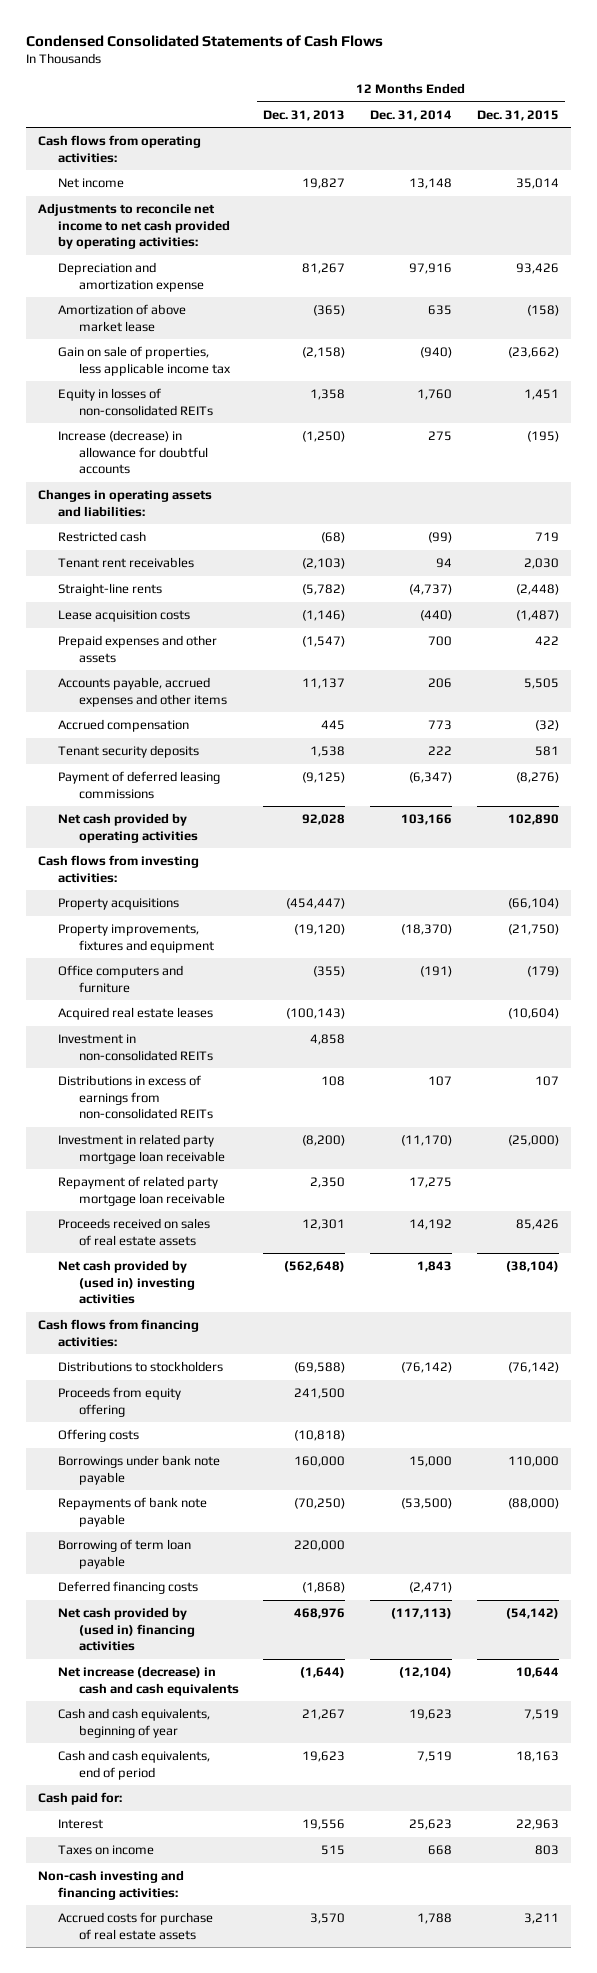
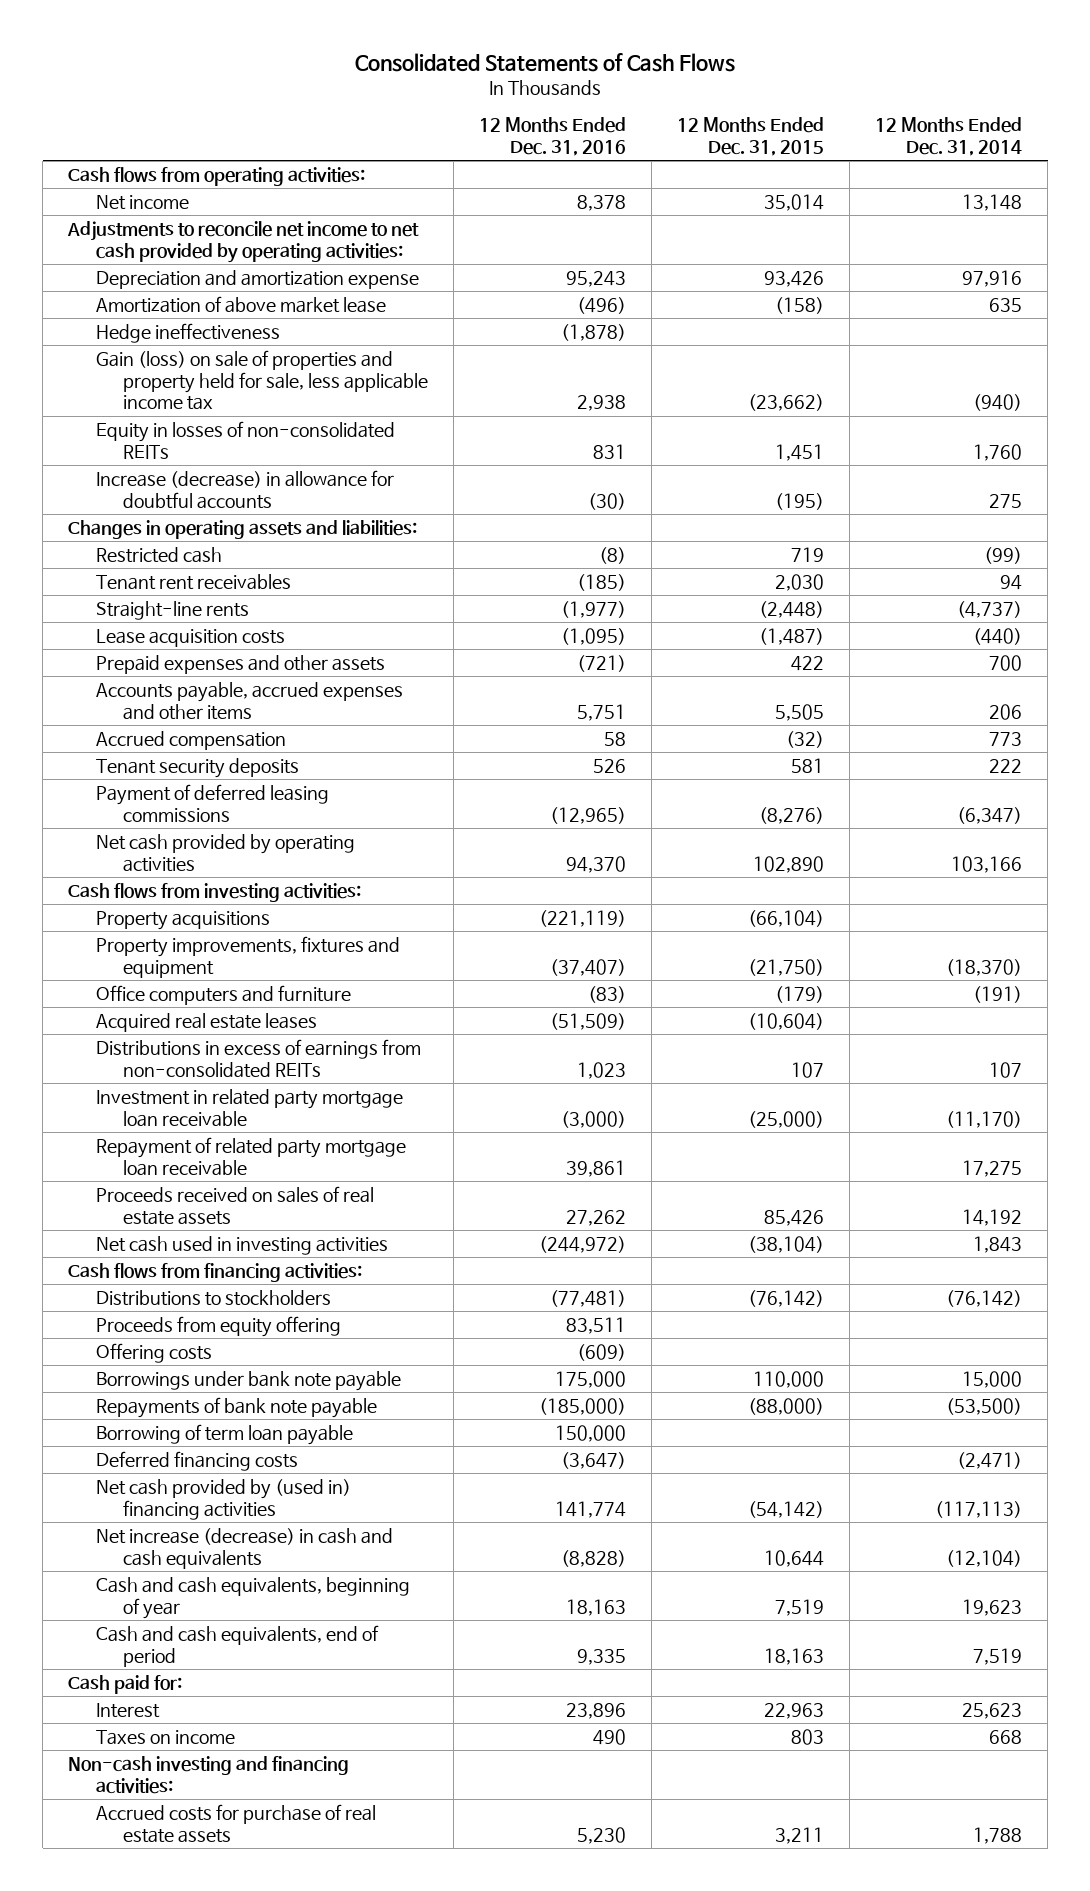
[25,34,383,47] Condensed Consolidated Statements of Cash Flows -> [355,53,736,73] Consolidated Statements of Cash Flows
[263,109,346,121] Dec. 31, 2013 -> none
none -> [479,117,627,157] 12 Months Ended Dec. 31, 2016
none -> [95,322,280,343] Hedge ineffectiveness
[58,346,231,376] Gain on sale of properties, less applicable income tax -> [95,349,429,411] Gain (loss) on sale of properties and property held for sale, less applicable income tax
[58,1034,213,1061] Investment in non-consolidated REITs -> none
[58,1260,195,1305] Net cash provided by (used in) investing activities -> [95,1235,388,1255] Net cash used in investing activities

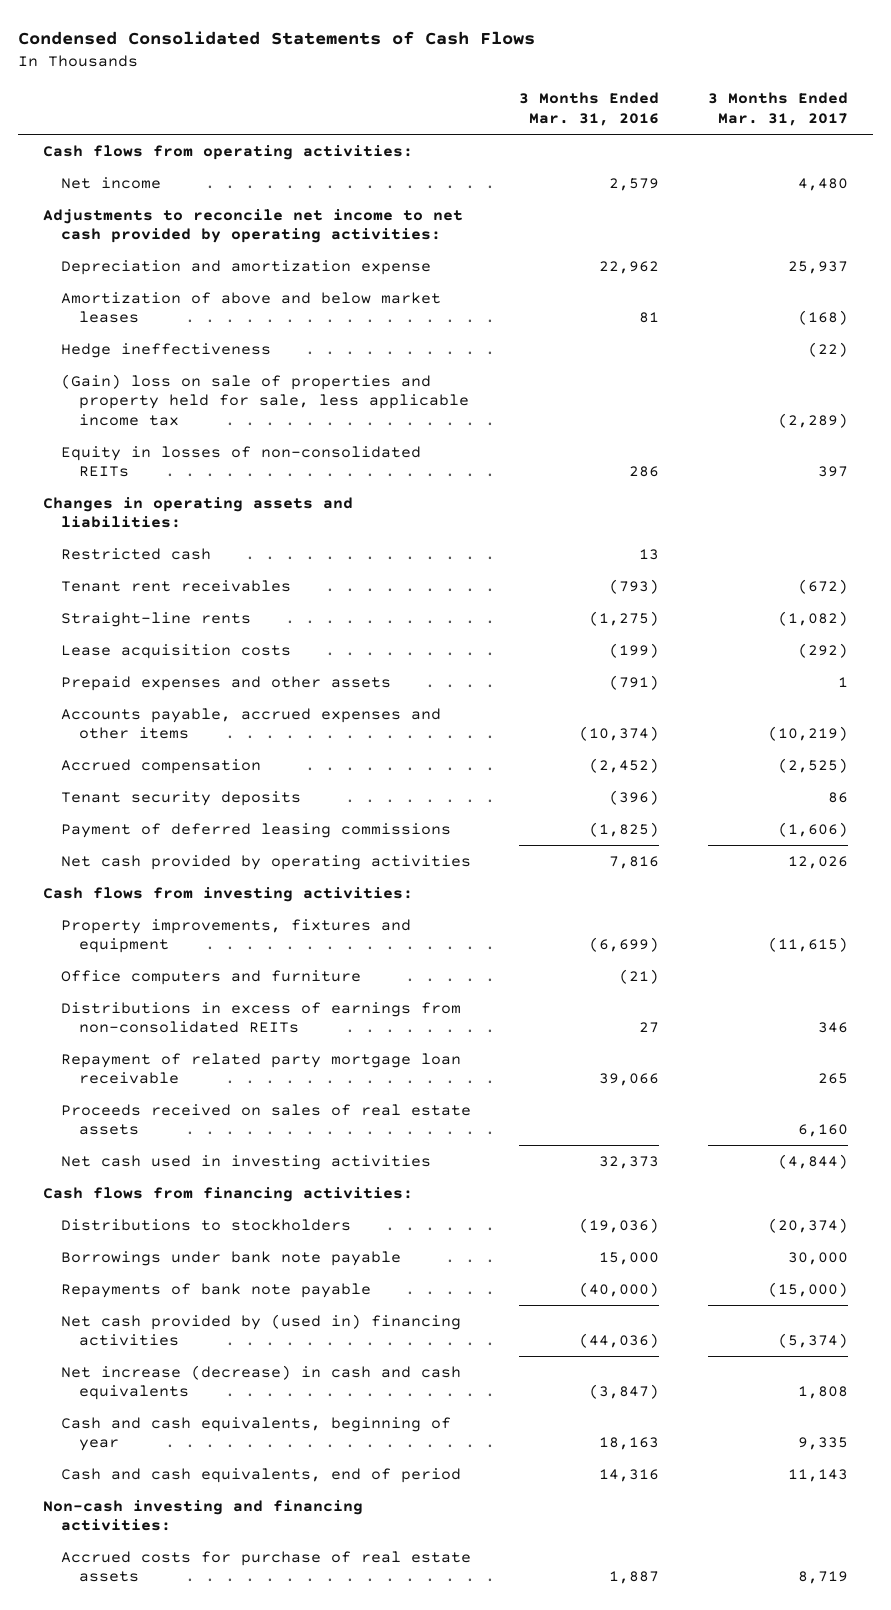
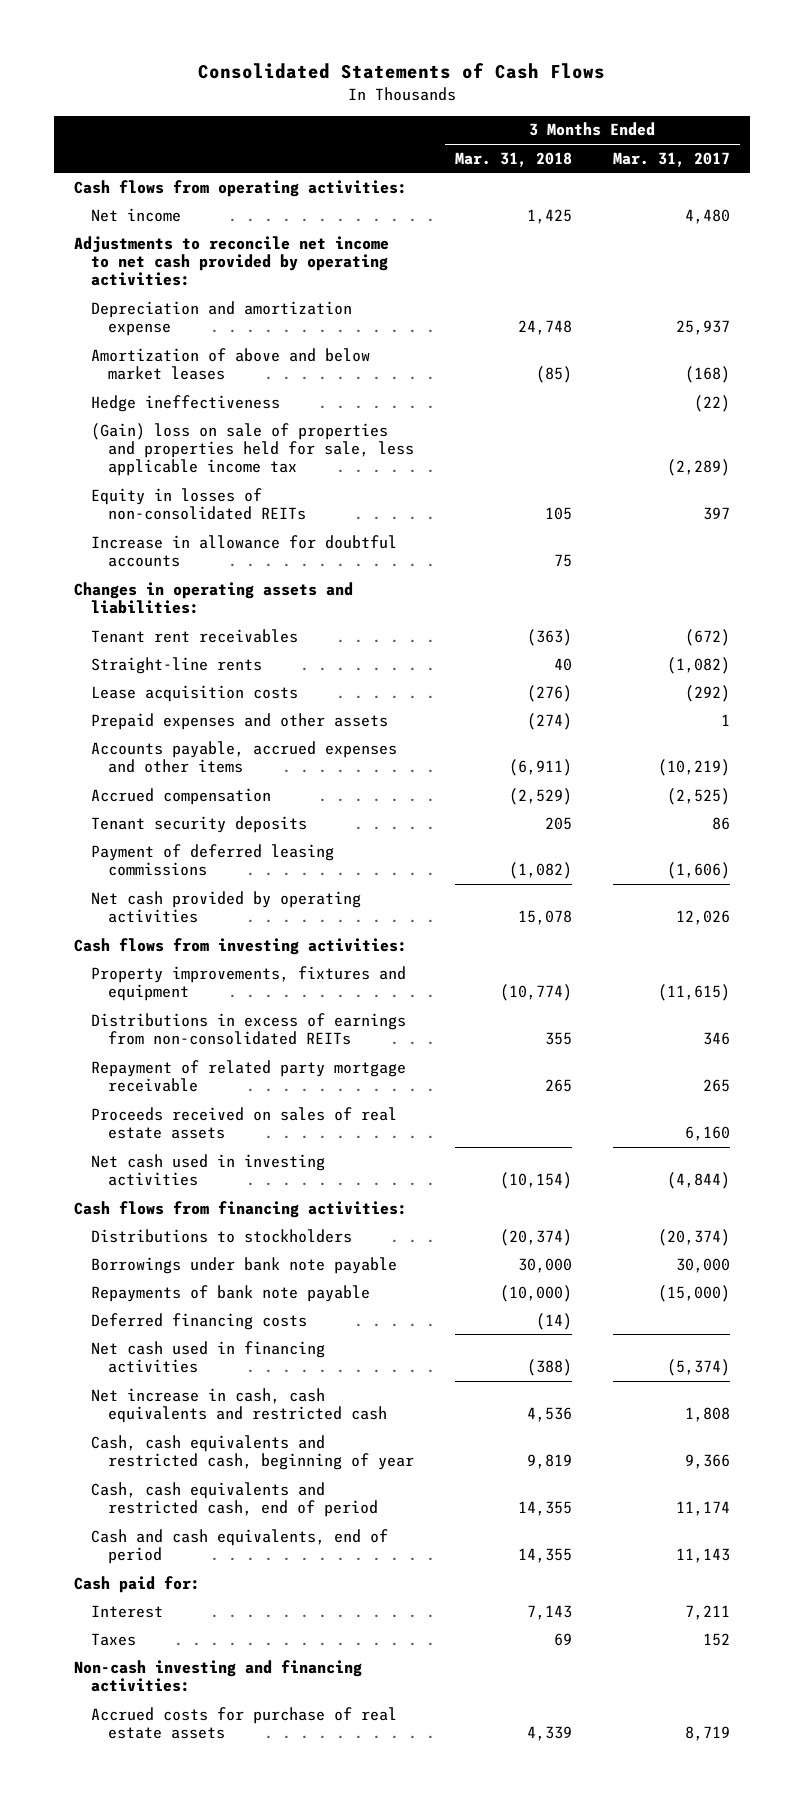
[18,30,536,45] Condensed Consolidated Statements of Cash Flows -> [197,63,605,80] Consolidated Statements of Cash Flows
[519,92,660,127] 3 Months Ended Mar. 31, 2016 -> none
none -> [454,151,572,167] Mar. 31, 2018
[60,373,469,427] (Gain) loss on sale of properties and property held for sale, less applicable income tax -> [91,422,415,477] (Gain) loss on sale of properties and properties held for sale, less applicable income tax
none -> [91,534,398,568] Increase in allowance for doubtful accounts
[60,547,211,560] Restricted cash -> none
[60,969,361,985] Office computers and furniture -> none
[60,1052,461,1085] Repayment of related party mortgage loan receivable -> [91,1059,407,1093] Repayment of related party mortgage receivable
none -> [91,1312,308,1330] Deferred financing costs
[60,1313,461,1347] Net cash provided by (used in) financing activities -> [91,1340,326,1374] Net cash used in financing activities
[60,1364,461,1401] Net increase (decrease) in cash and cash equivalents -> [91,1387,388,1424] Net increase in cash, cash equivalents and restricted cash
[60,1416,451,1452] Cash and cash equivalents, beginning of year -> [91,1434,415,1471] Cash, cash equivalents and restricted cash, beginning of year
[798,1437,849,1451] 9,335 -> [684,1454,730,1470] 9,366
none -> [91,1481,379,1518] Cash, cash equivalents and restricted cash, end of period
none -> [74,1575,201,1593] Cash paid for:
none -> [91,1604,164,1618] Interest
none -> [91,1632,137,1646] Taxes

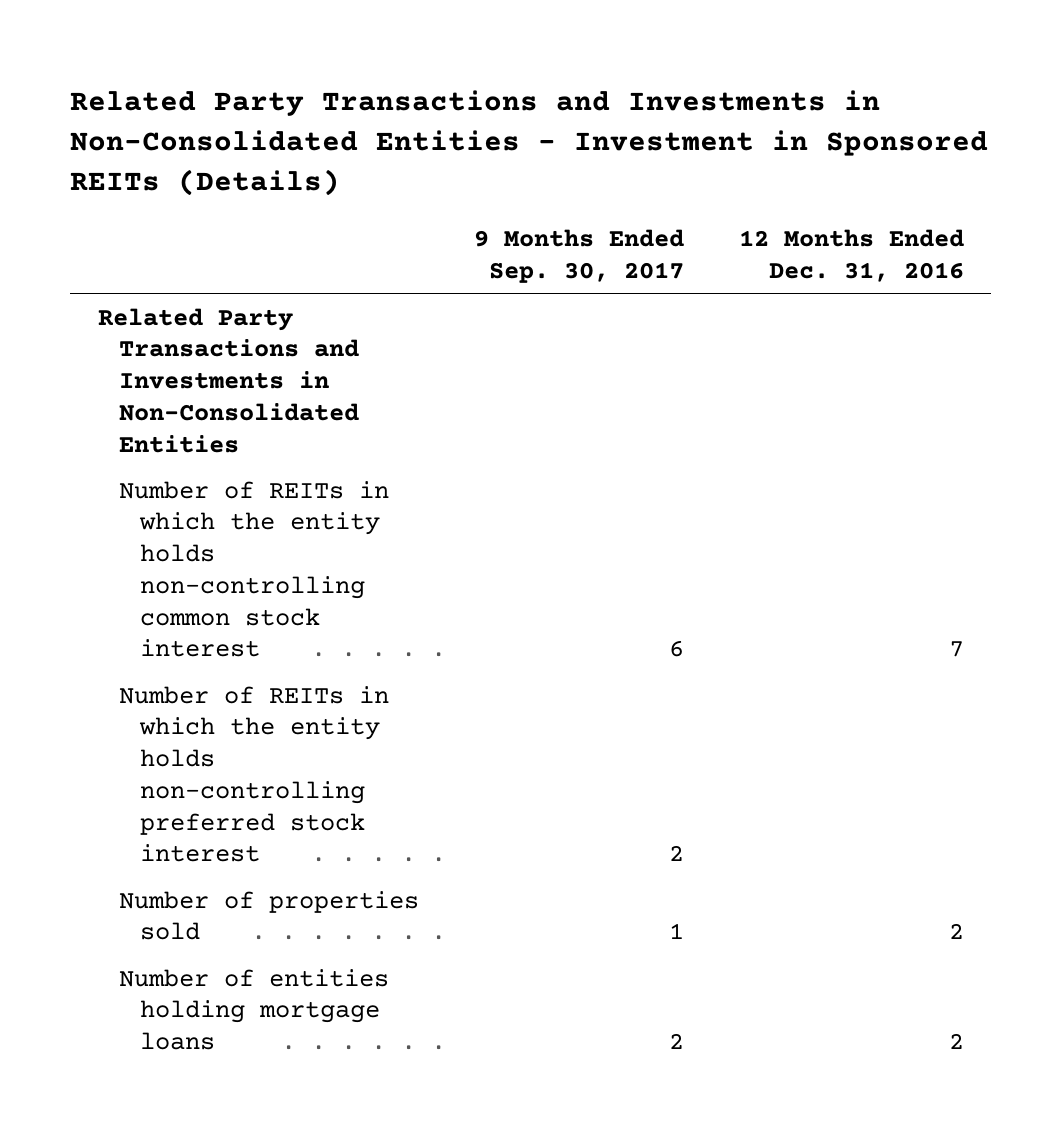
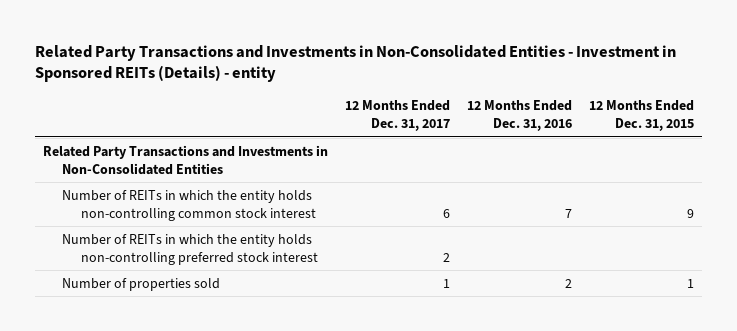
[70,89,989,196] Related Party Transactions and Investments in Non-Consolidated Entities - Investment in Sponsored REITs (Details) -> [34,44,676,83] Related Party Transactions and Investments in Non-Consolidated Entities - Investment in Sponsored REITs (Details) - entity
[473,229,684,283] 9 Months Ended Sep. 30, 2017 -> none
none -> [344,100,450,132] 12 Months Ended Dec. 31, 2017
none -> [588,100,694,132] 12 Months Ended Dec. 31, 2015
[118,968,389,1051] Number of entities holding mortgage loans -> none

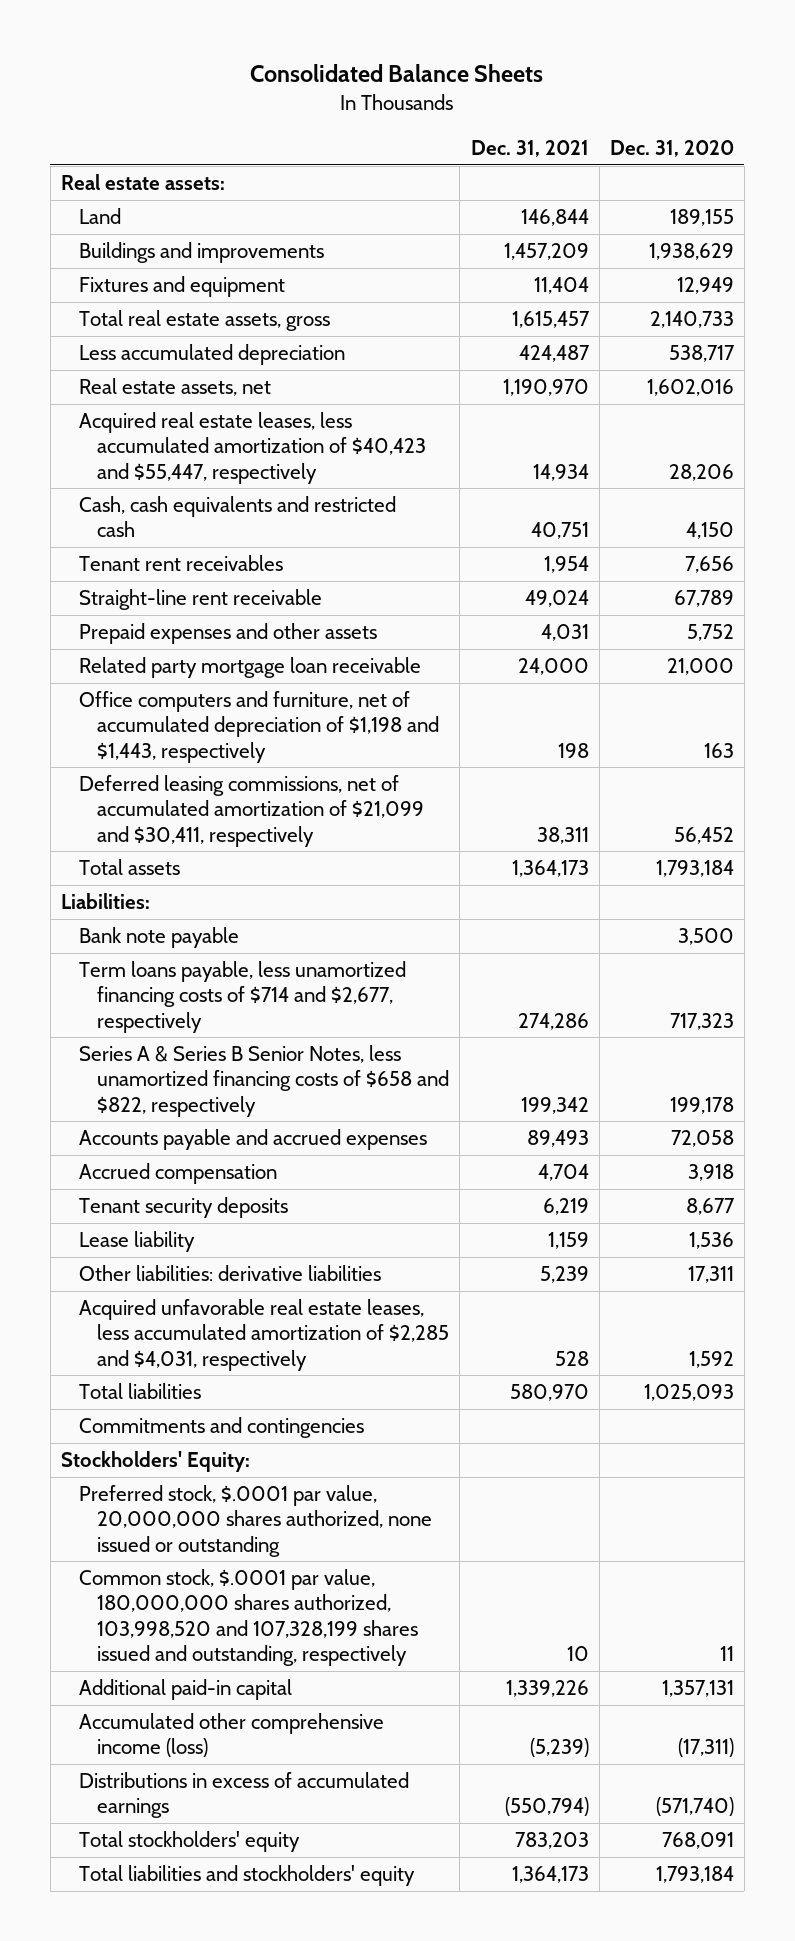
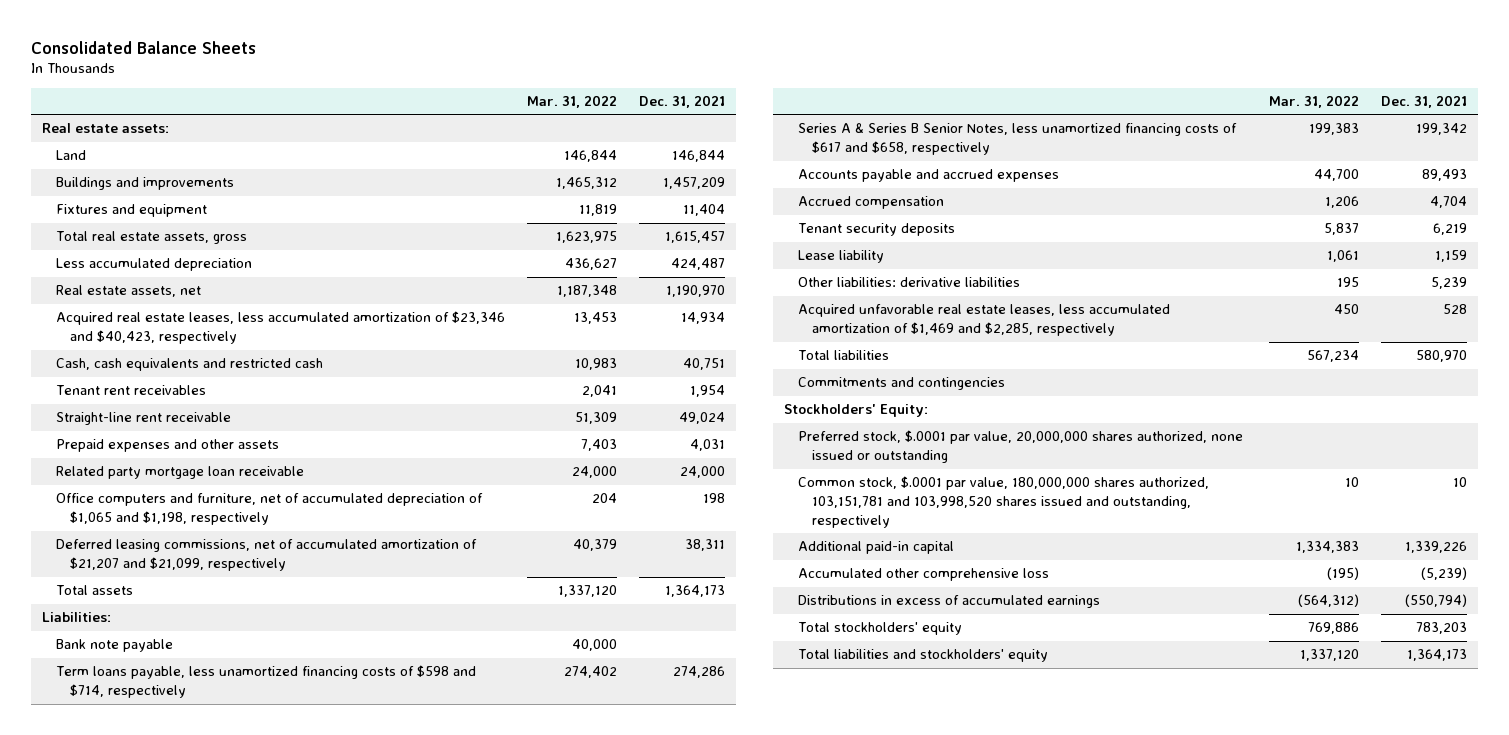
[609,140,734,158] Dec. 31, 2020 -> none
none -> [527,95,618,109] Mar. 31, 2022
[79,412,427,484] Acquired real estate leases, less accumulated amortization of $40,423 and $55,447, respectively -> [55,311,505,345] Acquired real estate leases, less accumulated amortization of $23,346 and $40,423, respectively
[79,691,440,763] Office computers and furniture, net of accumulated depreciation of $1,198 and $1,443, respectively -> [55,493,483,526] Office computers and furniture, net of accumulated depreciation of $1,065 and $1,198, respectively
[79,775,425,847] Deferred leasing commissions, net of accumulated amortization of $21,099 and $30,411, respectively -> [55,539,477,572] Deferred leasing commissions, net of accumulated amortization of $21,207 and $21,099, respectively
[79,961,407,1033] Term loans payable, less unamortized financing costs of $714 and $2,677, respectively -> [55,665,476,699] Term loans payable, less unamortized financing costs of $598 and $714, respectively
[79,1045,450,1117] Series A & Series B Senior Notes, less unamortized financing costs of $658 and $822, respectively -> [797,123,1237,156] Series A & Series B Senior Notes, less unamortized financing costs of $617 and $658, respectively
[79,1299,450,1371] Acquired unfavorable real estate leases, less accumulated amortization of $2,285 and $4,031, respectively -> [797,304,1170,337] Acquired unfavorable real estate leases, less accumulated amortization of $1,469 and $2,285, respectively
[79,1569,419,1666] Common stock, $.0001 par value, 180,000,000 shares authorized, 103,998,520 and 107,328,199 shares issued and outstanding, respectively -> [797,476,1209,529] Common stock, $.0001 par value, 180,000,000 shares authorized, 103,151,781 and 103,998,520 shares issued and outstanding, respectively
[79,1713,385,1758] Accumulated other comprehensive income (loss) -> [797,568,1049,582] Accumulated other comprehensive loss

